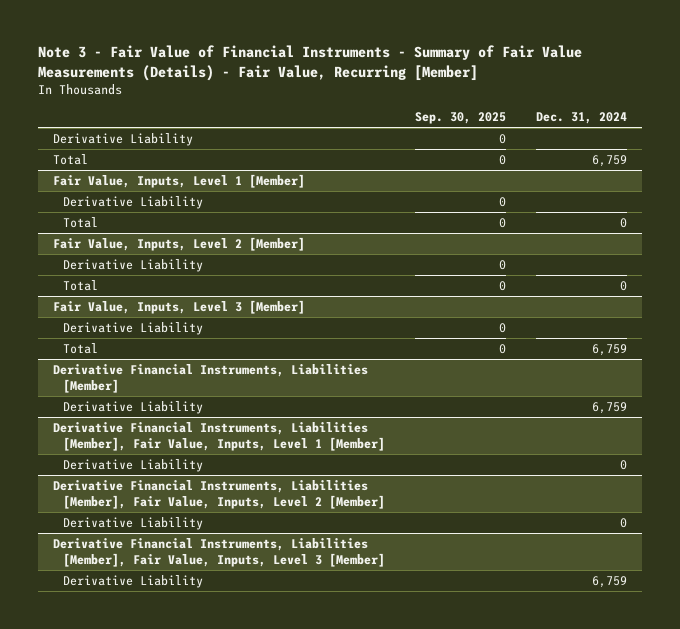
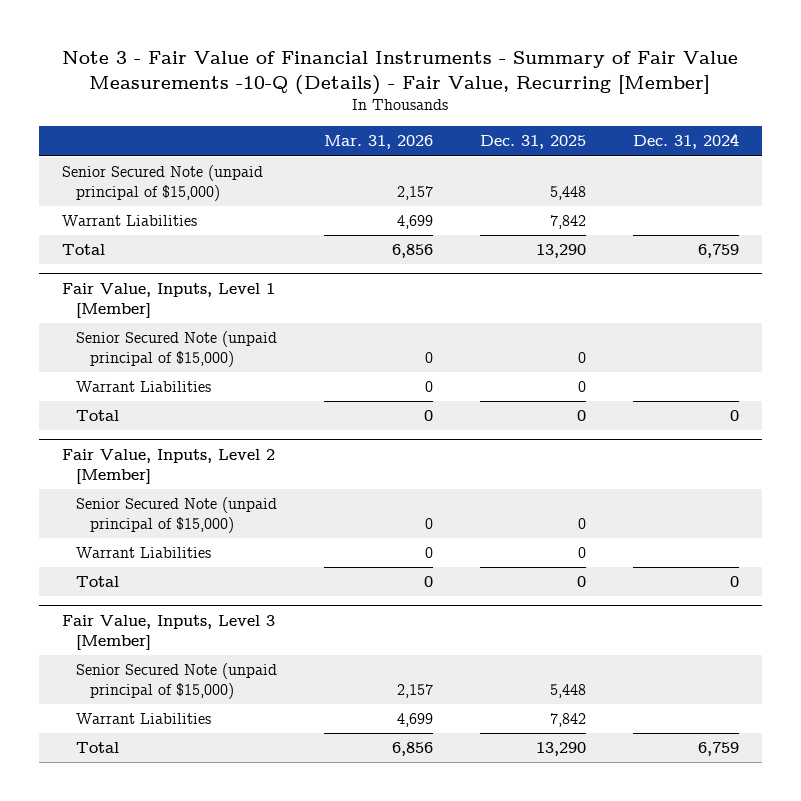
[37,45,582,81] Note 3 - Fair Value of Financial Instruments - Summary of Fair Value Measurements (Details) - Fair Value, Recurring [Member] -> [62,50,739,95] Note 3 - Fair Value of Financial Instruments - Summary of Fair Value Measurements -10-Q (Details) - Fair Value, Recurring [Member]
[414,112,506,125] Sep. 30, 2025 -> none
none -> [323,135,433,150] Mar. 31, 2026
none -> [479,135,586,150] Dec. 31, 2025
none -> [62,165,264,201] Senior Secured Note (unpaid principal of $15,000)
[52,132,193,146] Derivative Liability -> [62,215,198,227] Warrant Liabilities
none -> [75,331,277,367] Senior Secured Note (unpaid principal of $15,000)
[62,195,203,209] Derivative Liability -> [75,381,211,393] Warrant Liabilities
none -> [75,497,277,533] Senior Secured Note (unpaid principal of $15,000)
[62,258,203,272] Derivative Liability -> [75,547,211,559] Warrant Liabilities
none -> [75,663,277,699] Senior Secured Note (unpaid principal of $15,000)
[62,321,203,335] Derivative Liability -> [75,713,211,725] Warrant Liabilities
[52,363,368,393] Derivative Financial Instruments, Liabilities [Member] -> none
[62,400,203,414] Derivative Liability -> none
[52,421,385,451] Derivative Financial Instruments, Liabilities [Member], Fair Value, Inputs, Level 1 [Member] -> none
[62,458,203,472] Derivative Liability -> none
[52,479,385,509] Derivative Financial Instruments, Liabilities [Member], Fair Value, Inputs, Level 2 [Member] -> none
[62,516,203,530] Derivative Liability -> none
[52,537,385,567] Derivative Financial Instruments, Liabilities [Member], Fair Value, Inputs, Level 3 [Member] -> none
[62,574,203,588] Derivative Liability -> none

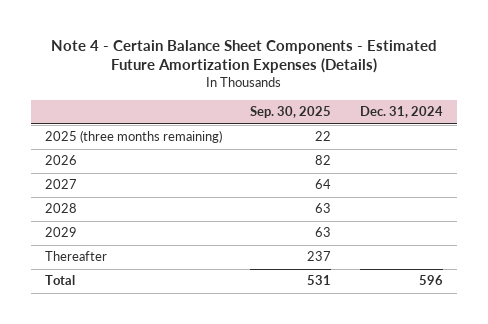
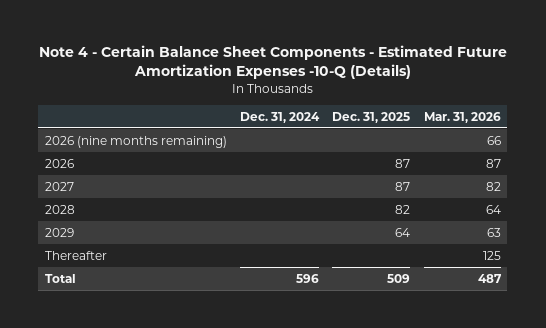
[50,39,437,74] Note 4 - Certain Balance Sheet Components - Estimated Future Amortization Expenses (Details) -> [38,45,507,80] Note 4 - Certain Balance Sheet Components - Estimated Future Amortization Expenses -10-Q (Details)
[250,106,332,119] Sep. 30, 2025 -> none
none -> [332,111,411,123] Dec. 31, 2025
none -> [423,111,501,123] Mar. 31, 2026
[45,130,223,144] 2025 (three months remaining) -> [44,135,227,148] 2026 (nine months remaining)

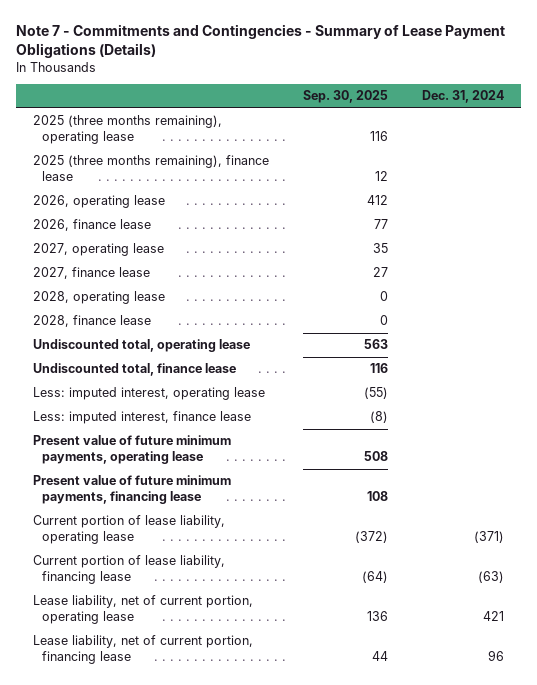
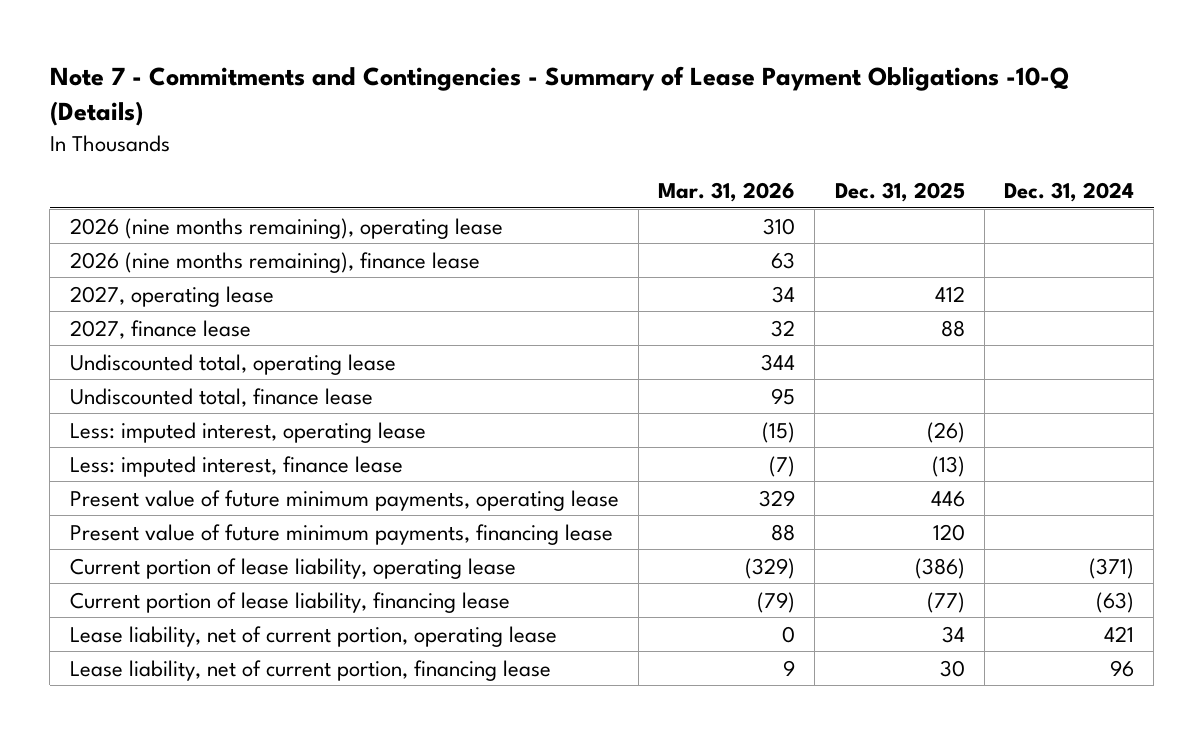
[16,23,506,58] Note 7 - Commitments and Contingencies - Summary of Lease Payment Obligations (Details) -> [49,65,1069,127] Note 7 - Commitments and Contingencies - Summary of Lease Payment Obligations -10-Q (Details)
[303,90,389,104] Sep. 30, 2025 -> none
none -> [658,181,796,202] Mar. 31, 2026
none -> [834,181,965,202] Dec. 31, 2025
[33,195,166,209] 2026, operating lease -> none
[33,219,152,232] 2026, finance lease -> none
[33,115,223,145] 2025 (three months remaining), operating lease -> [69,217,503,239] 2026 (nine months remaining), operating lease
[33,155,270,182] 2025 (three months remaining), finance lease -> [69,251,480,273] 2026 (nine months remaining), finance lease
[33,291,166,305] 2028, operating lease -> none
[33,315,152,328] 2028, finance lease -> none

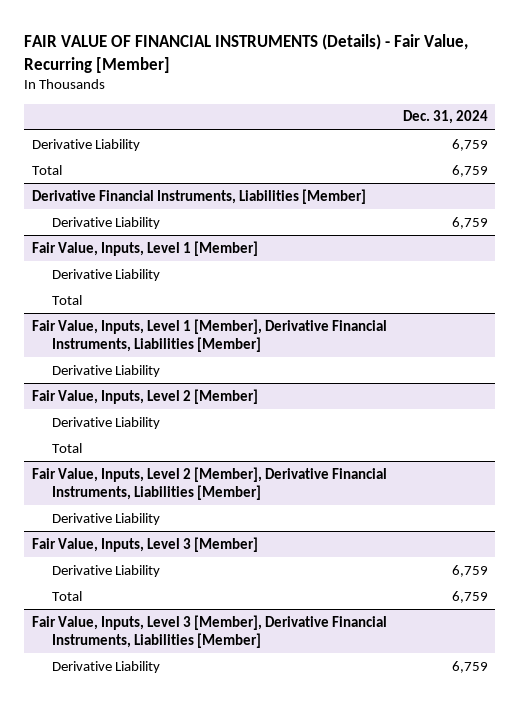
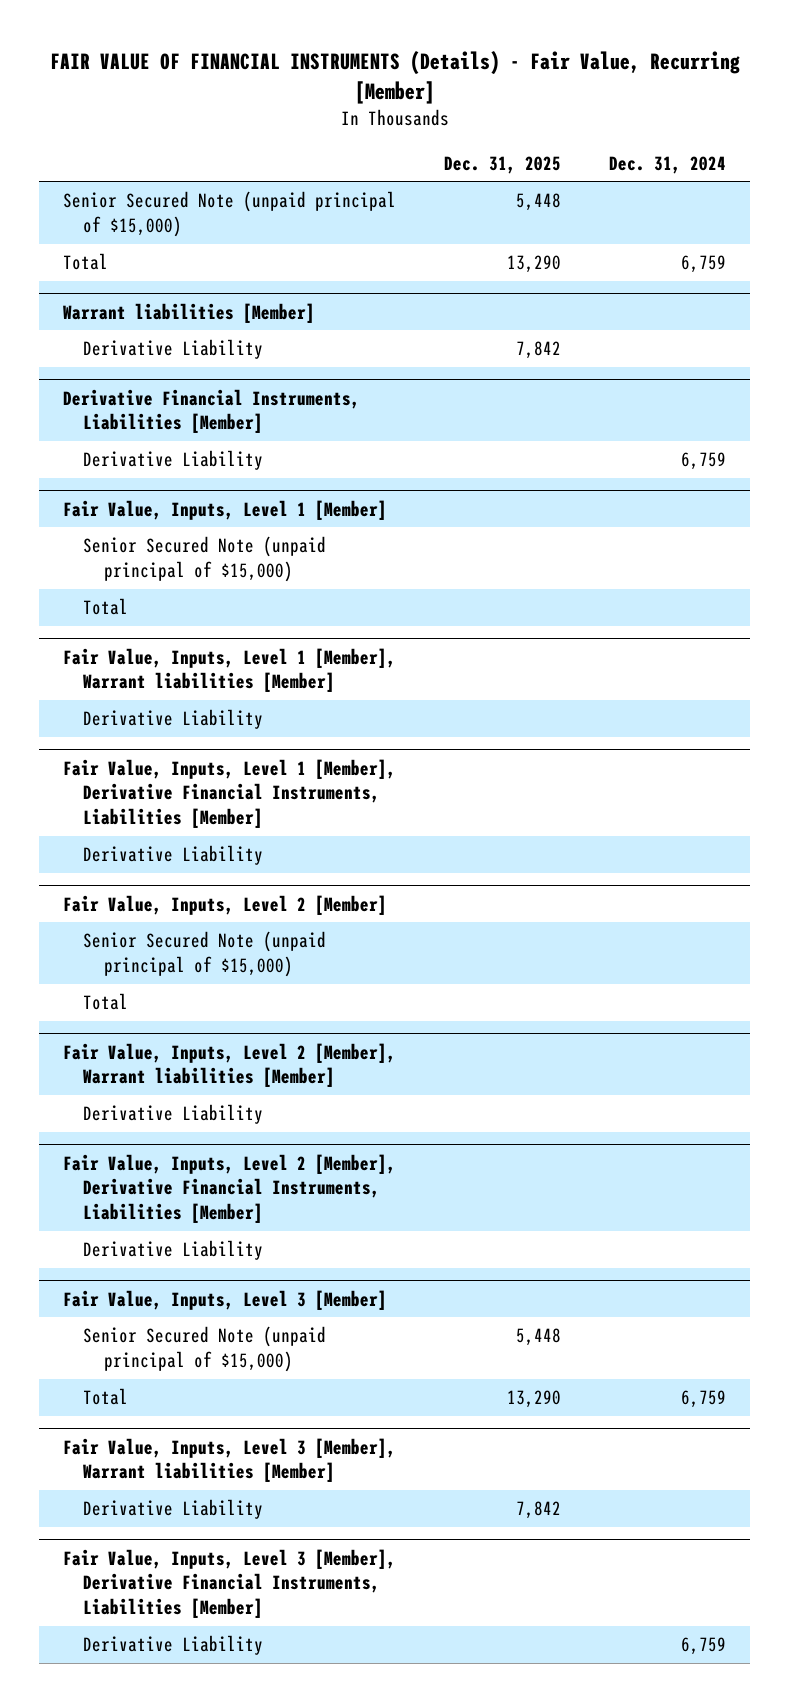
none -> [444,155,562,174] Dec. 31, 2025
[32,138,141,151] Derivative Liability -> none
none -> [63,191,397,237] Senior Secured Note (unpaid principal of $15,000)
none -> [63,302,316,323] Warrant liabilities [Member]
none -> [83,339,264,360] Derivative Liability
[52,268,161,281] Derivative Liability -> none
none -> [83,536,327,582] Senior Secured Note (unpaid principal of $15,000)
none -> [63,647,397,693] Fair Value, Inputs, Level 1 [Member], Warrant liabilities [Member]
none -> [83,709,264,730] Derivative Liability
[52,416,161,429] Derivative Liability -> none
none -> [83,931,327,977] Senior Secured Note (unpaid principal of $15,000)
none -> [63,1042,397,1088] Fair Value, Inputs, Level 2 [Member], Warrant liabilities [Member]
none -> [83,1104,264,1125] Derivative Liability
[52,564,161,577] Derivative Liability -> none
none -> [83,1326,327,1372] Senior Secured Note (unpaid principal of $15,000)
none -> [63,1437,397,1483] Fair Value, Inputs, Level 3 [Member], Warrant liabilities [Member]
none -> [83,1499,264,1520] Derivative Liability

